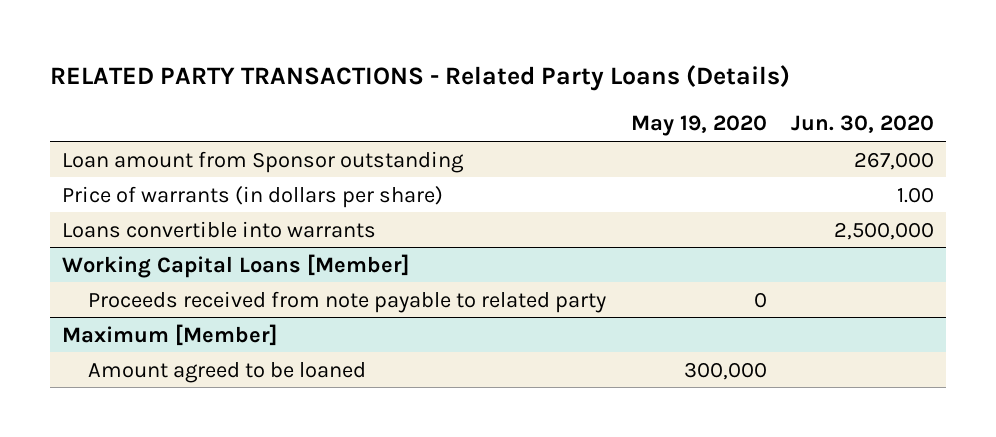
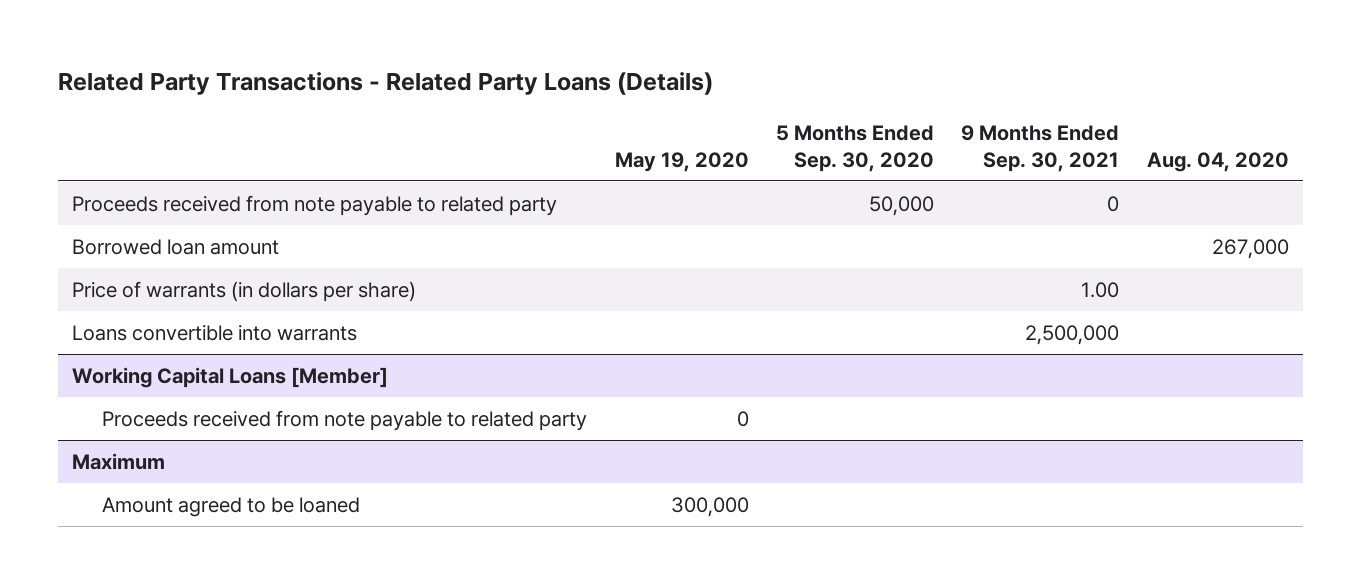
[49,64,790,91] RELATED PARTY TRANSACTIONS - Related Party Loans (Details) -> [57,72,713,96] Related Party Transactions - Related Party Loans (Details)
[790,115,934,134] Jun. 30, 2020 -> none
none -> [776,124,935,172] 5 Months Ended Sep. 30, 2020
none -> [961,124,1120,172] 9 Months Ended Sep. 30, 2021
none -> [1146,151,1289,172] Aug. 04, 2020
none -> [71,194,557,216] Proceeds received from note payable to related party
[61,150,464,173] Loan amount from Sponsor outstanding -> [71,238,279,255] Borrowed loan amount
[61,323,277,346] Maximum [Member] -> [71,452,165,470] Maximum

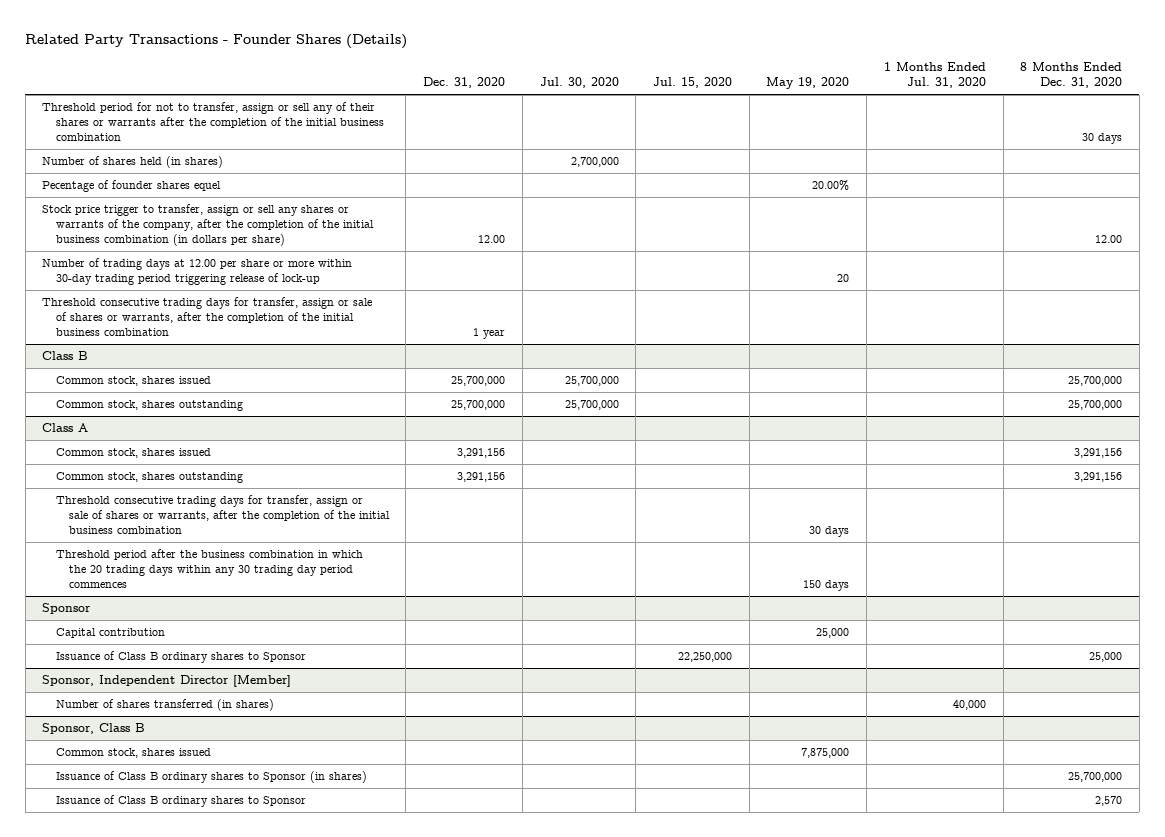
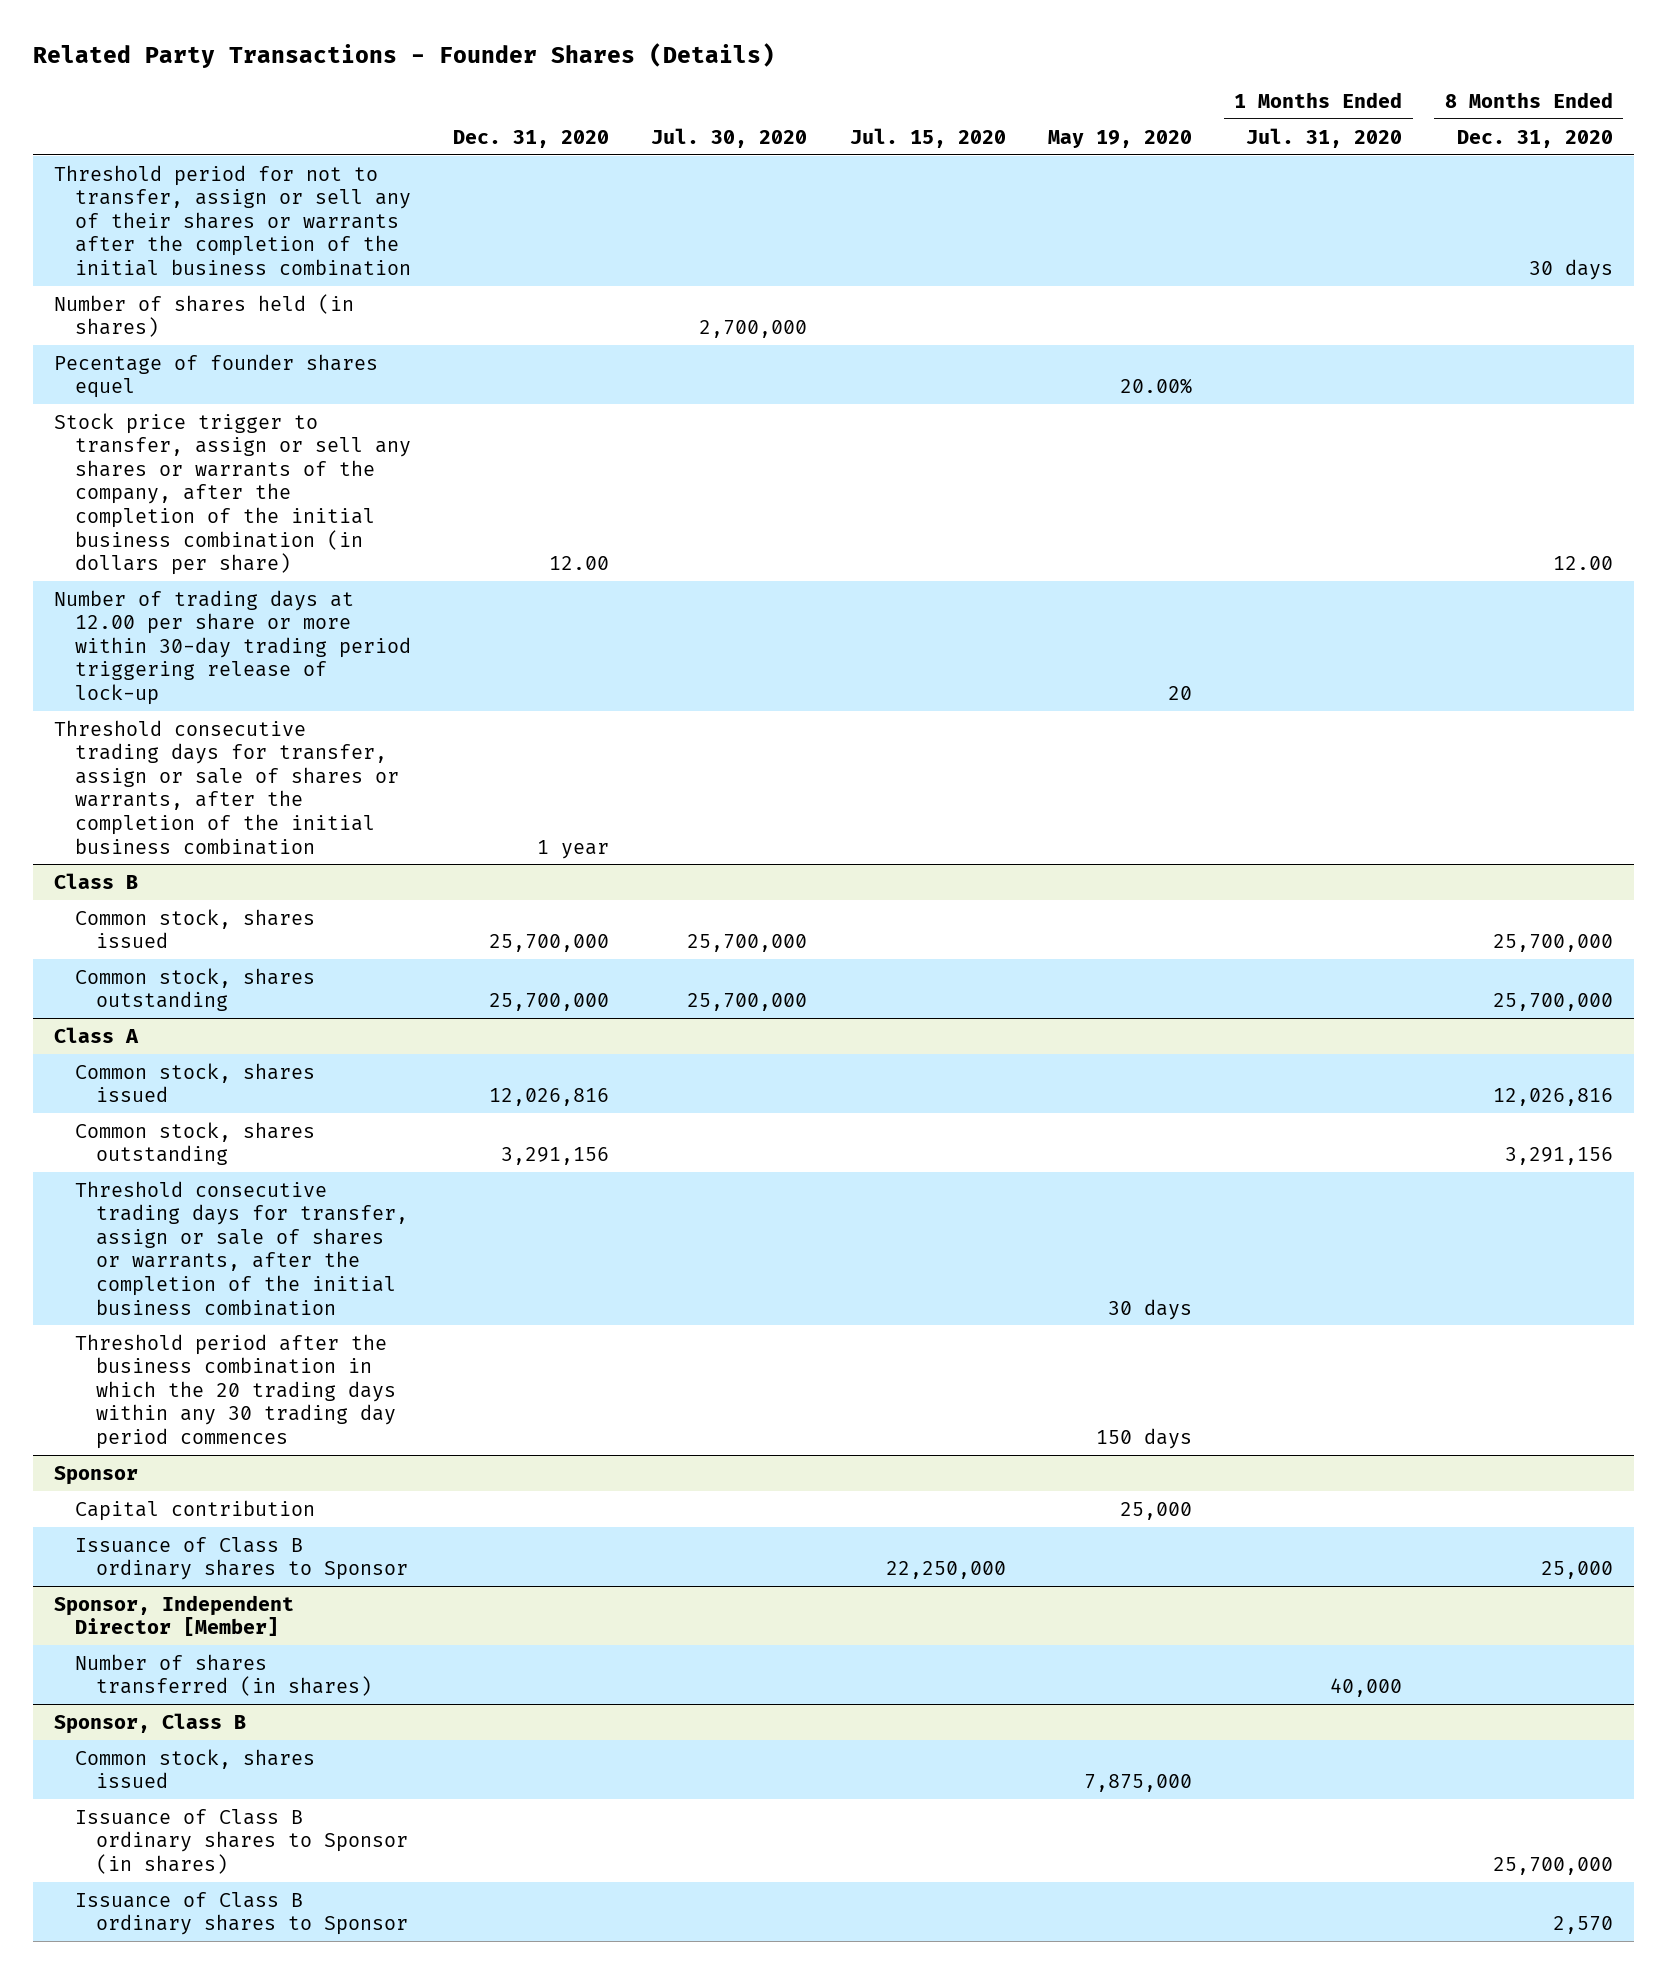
[457,447,506,458] 3,291,156 -> [489,1088,610,1107] 12,026,816
[1074,447,1123,458] 3,291,156 -> [1492,1088,1613,1107] 12,026,816

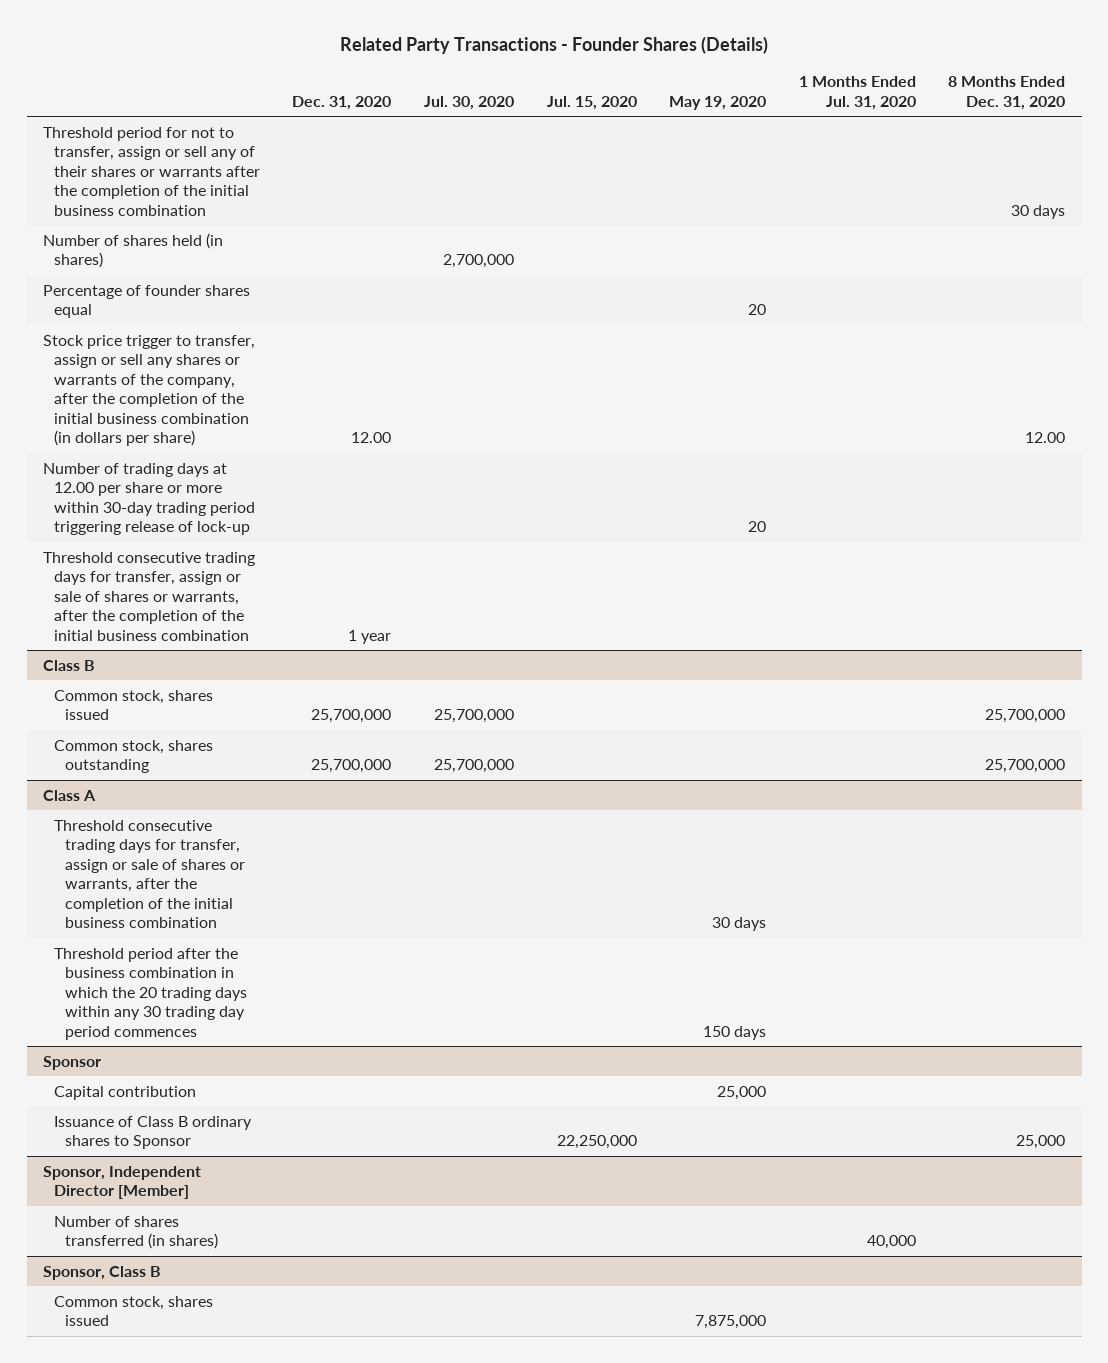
[53,353,378,399] Pecentage of founder shares equel -> none
none -> [42,284,250,319] Percentage of founder shares equal
[74,1062,315,1103] Common stock, shares issued -> none
[74,1121,315,1166] Common stock, shares outstanding -> none
[74,1808,408,1874] Issuance of Class B ordinary shares to Sponsor (in shares) -> none
[74,1891,408,1936] Issuance of Class B ordinary shares to Sponsor -> none

